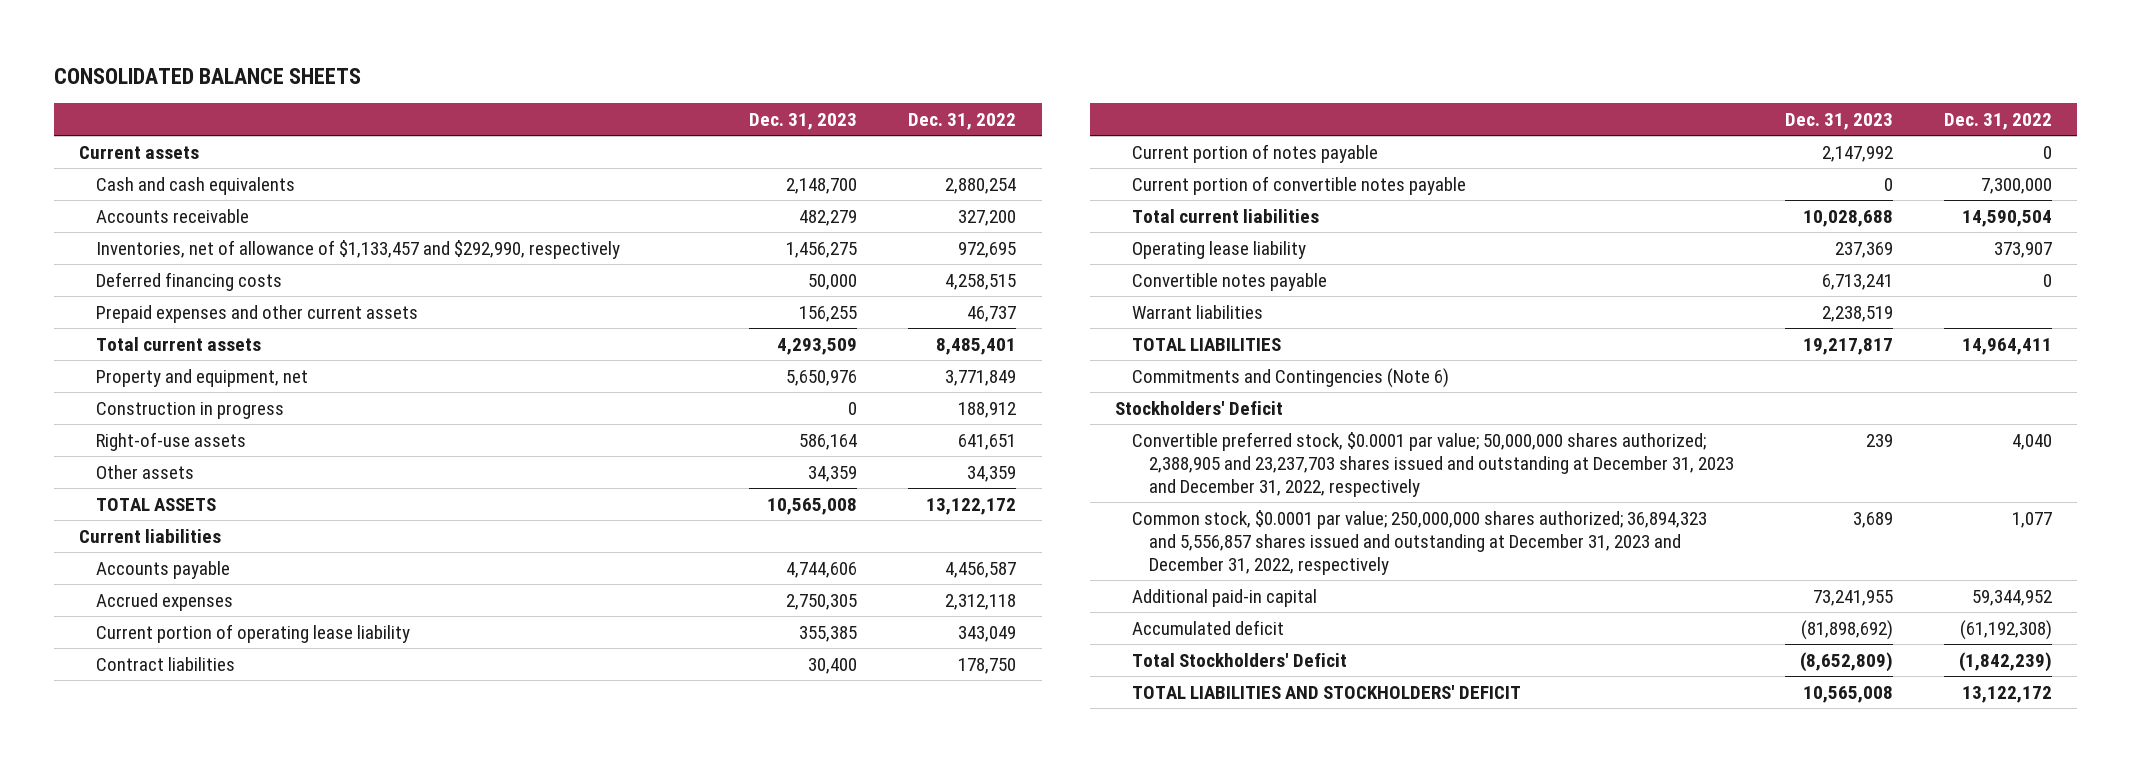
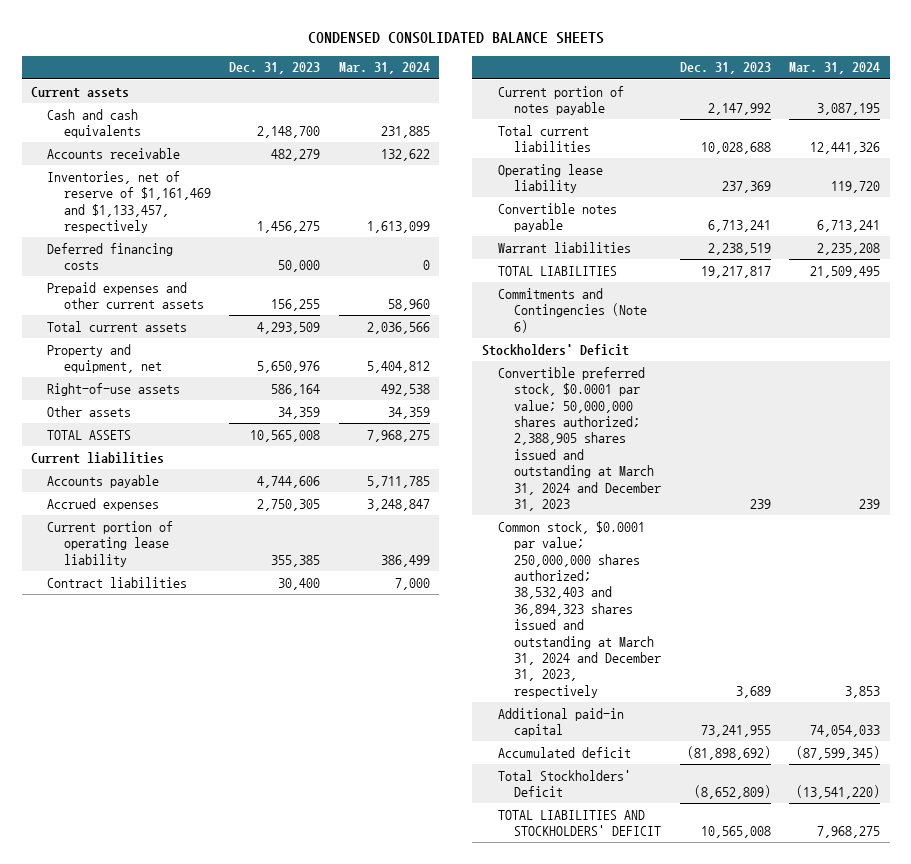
[53,67,361,84] CONSOLIDATED BALANCE SHEETS -> [307,32,604,45] CONDENSED CONSOLIDATED BALANCE SHEETS
[908,112,1017,130] Dec. 31, 2022 -> none
none -> [338,62,430,75] Mar. 31, 2024
[96,239,621,259] Inventories, net of allowance of $1,133,457 and $292,990, respectively -> [47,170,211,234] Inventories, net of reserve of $1,161,469 and $1,133,457, respectively
[96,401,285,419] Construction in progress -> none
[1132,175,1467,195] Current portion of convertible notes payable -> none
[1132,431,1735,497] Convertible preferred stock, $0.0001 par value; 50,000,000 shares authorized; 2,388,905 and 23,237,703 shares issued and outstanding at December 31, 2023 and December 31, 2022, respectively -> [497,366,662,512] Convertible preferred stock, $0.0001 par value; 50,000,000 shares authorized; 2,388,905 shares issued and outstanding at March 31, 2024 and December 31, 2023
[1132,509,1708,575] Common stock, $0.0001 par value; 250,000,000 shares authorized; 36,894,323 and 5,556,857 shares issued and outstanding at December 31, 2023 and December 31, 2022, respectively -> [497,520,662,698] Common stock, $0.0001 par value; 250,000,000 shares authorized; 38,532,403 and 36,894,323 shares issued and outstanding at March 31, 2024 and December 31, 2023, respectively

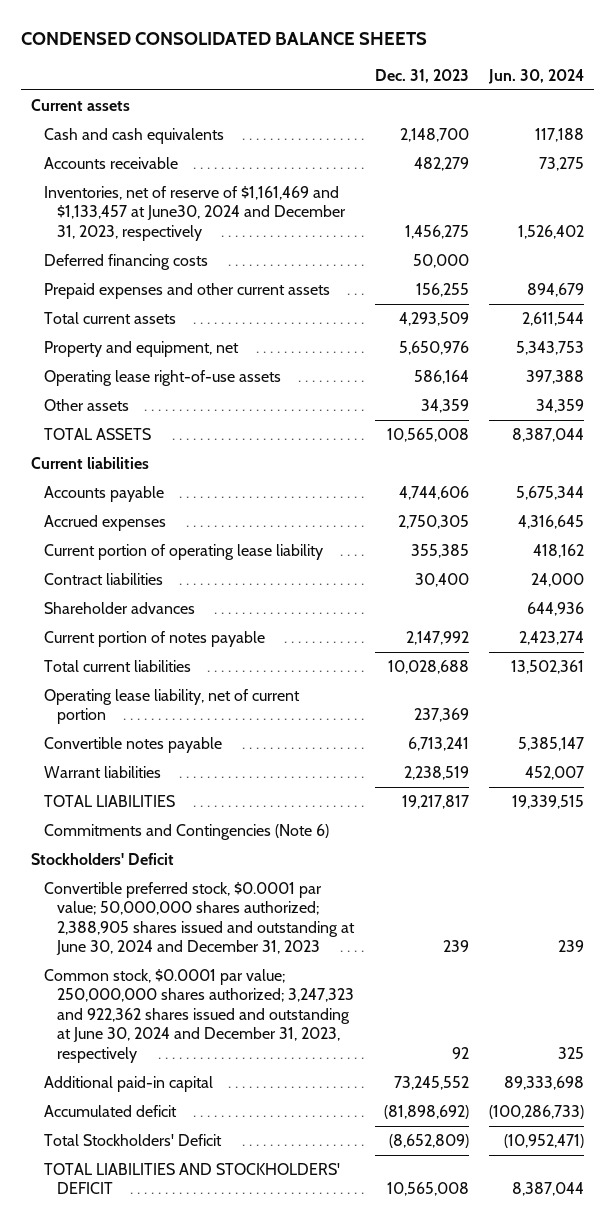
[338,62,430,75] Mar. 31, 2024 -> none
none -> [488,69,585,85] Jun. 30, 2024
[47,170,211,234] Inventories, net of reserve of $1,161,469 and $1,133,457, respectively -> [43,185,346,241] Inventories, net of reserve of $1,161,469 and $1,133,457 at June30, 2024 and December 31, 2023, respectively
[47,382,181,396] Right-of-use assets -> [43,369,281,386] Operating lease right-of-use assets
none -> [43,601,195,614] Shareholder advances
[497,163,603,194] Operating lease liability -> [43,688,300,725] Operating lease liability, net of current portion
[497,366,662,512] Convertible preferred stock, $0.0001 par value; 50,000,000 shares authorized; 2,388,905 shares issued and outstanding at March 31, 2024 and December 31, 2023 -> [43,881,355,956] Convertible preferred stock, $0.0001 par value; 50,000,000 shares authorized; 2,388,905 shares issued and outstanding at June 30, 2024 and December 31, 2023
[497,520,662,698] Common stock, $0.0001 par value; 250,000,000 shares authorized; 38,532,403 and 36,894,323 shares issued and outstanding at March 31, 2024 and December 31, 2023, respectively -> [43,968,354,1063] Common stock, $0.0001 par value; 250,000,000 shares authorized; 3,247,323 and 922,362 shares issued and outstanding at June 30, 2024 and December 31, 2023, respectively
[735,685,771,698] 3,689 -> [451,1046,469,1059] 92
[700,725,771,738] 73,241,955 -> [393,1075,469,1090] 73,245,552

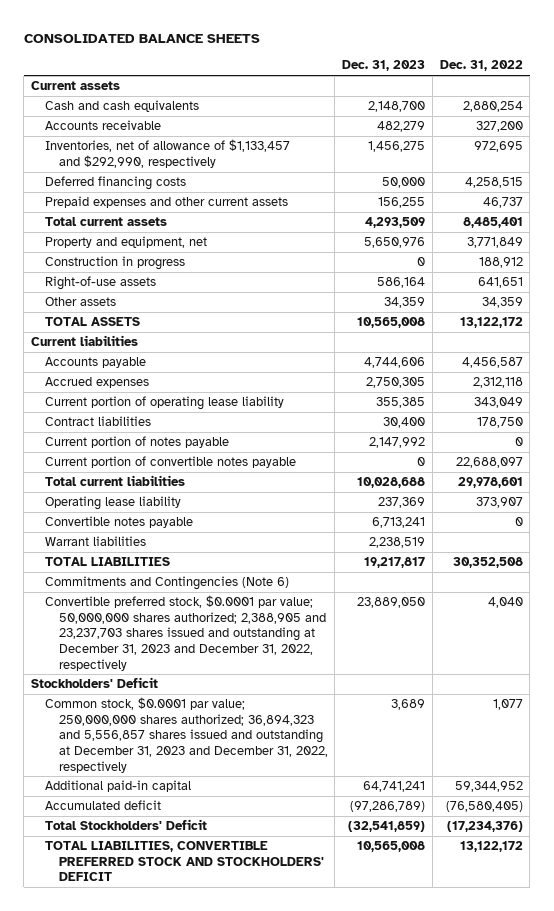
[20,32,427,46] CONDENSED CONSOLIDATED BALANCE SHEETS -> [23,33,260,43] CONSOLIDATED BALANCE SHEETS
[488,69,585,85] Jun. 30, 2024 -> none
none -> [439,60,523,72] Dec. 31, 2022
[43,185,346,241] Inventories, net of reserve of $1,161,469 and $1,133,457 at June30, 2024 and December 31, 2023, respectively -> [44,139,290,168] Inventories, net of allowance of $1,133,457 and $292,990, respectively
none -> [44,256,185,271] Construction in progress
[43,369,281,386] Operating lease right-of-use assets -> [44,276,156,291] Right-of-use assets
[43,601,195,614] Shareholder advances -> none
none -> [44,456,296,469] Current portion of convertible notes payable
[43,688,300,725] Operating lease liability, net of current portion -> [44,496,181,511] Operating lease liability
none -> [44,595,326,671] Convertible preferred stock, $0.0001 par value; 50,000,000 shares authorized; 2,388,905 and 23,237,703 shares issued and outstanding at December 31, 2023 and December 31, 2022, respectively
[43,881,355,956] Convertible preferred stock, $0.0001 par value; 50,000,000 shares authorized; 2,388,905 shares issued and outstanding at June 30, 2024 and December 31, 2023 -> none
[43,968,354,1063] Common stock, $0.0001 par value; 250,000,000 shares authorized; 3,247,323 and 922,362 shares issued and outstanding at June 30, 2024 and December 31, 2023, respectively -> [44,697,328,773] Common stock, $0.0001 par value; 250,000,000 shares authorized; 36,894,323 and 5,556,857 shares issued and outstanding at December 31, 2023 and December 31, 2022, respectively
[451,1046,469,1059] 92 -> [391,699,426,711] 3,689
[393,1075,469,1090] 73,245,552 -> [363,781,426,793] 64,741,241
[383,1104,469,1119] (81,898,692) -> [350,801,426,813] (97,286,789)
[388,1133,469,1148] (8,652,809) -> [348,821,426,833] (32,541,859)
[43,1162,340,1195] TOTAL LIABILITIES AND STOCKHOLDERS' DEFICIT -> [44,841,324,882] TOTAL LIABILITIES, CONVERTIBLE PREFERRED STOCK AND STOCKHOLDERS' DEFICIT

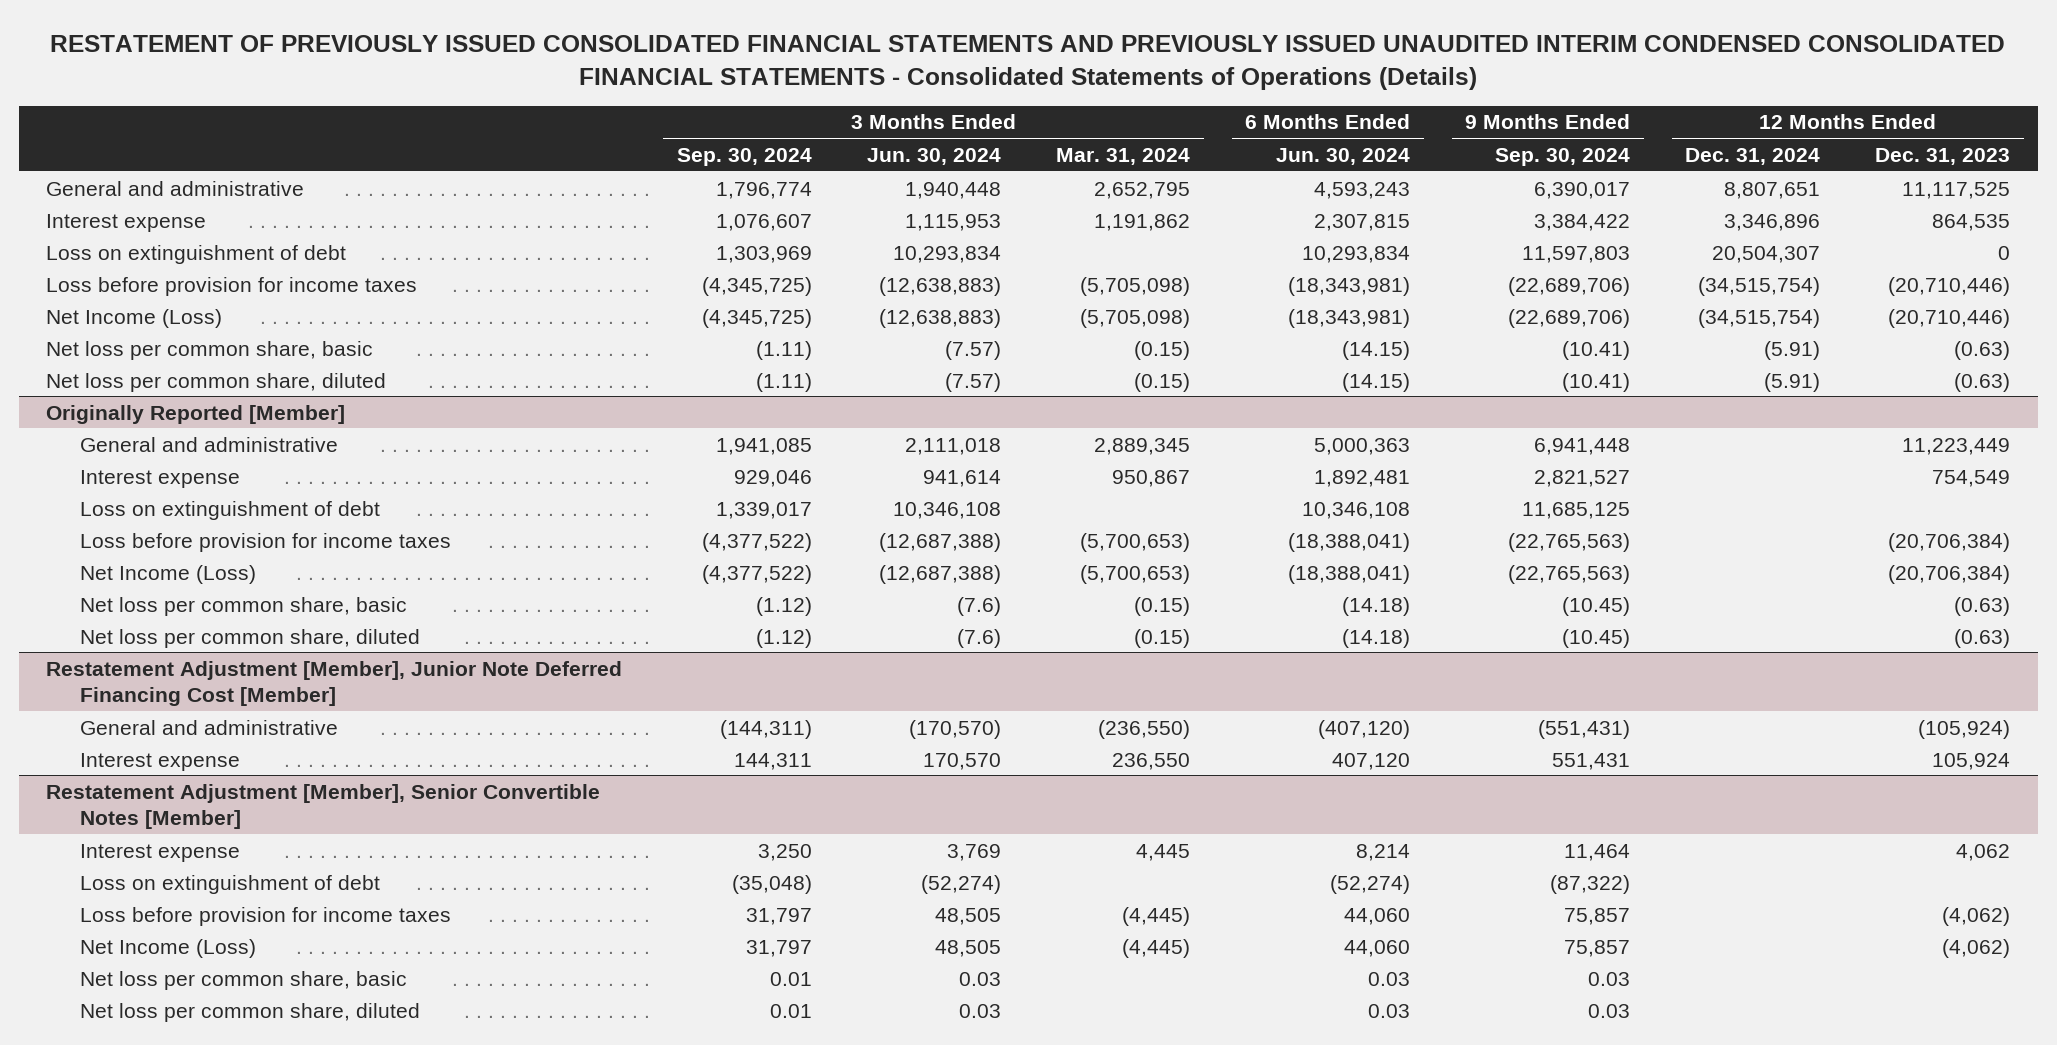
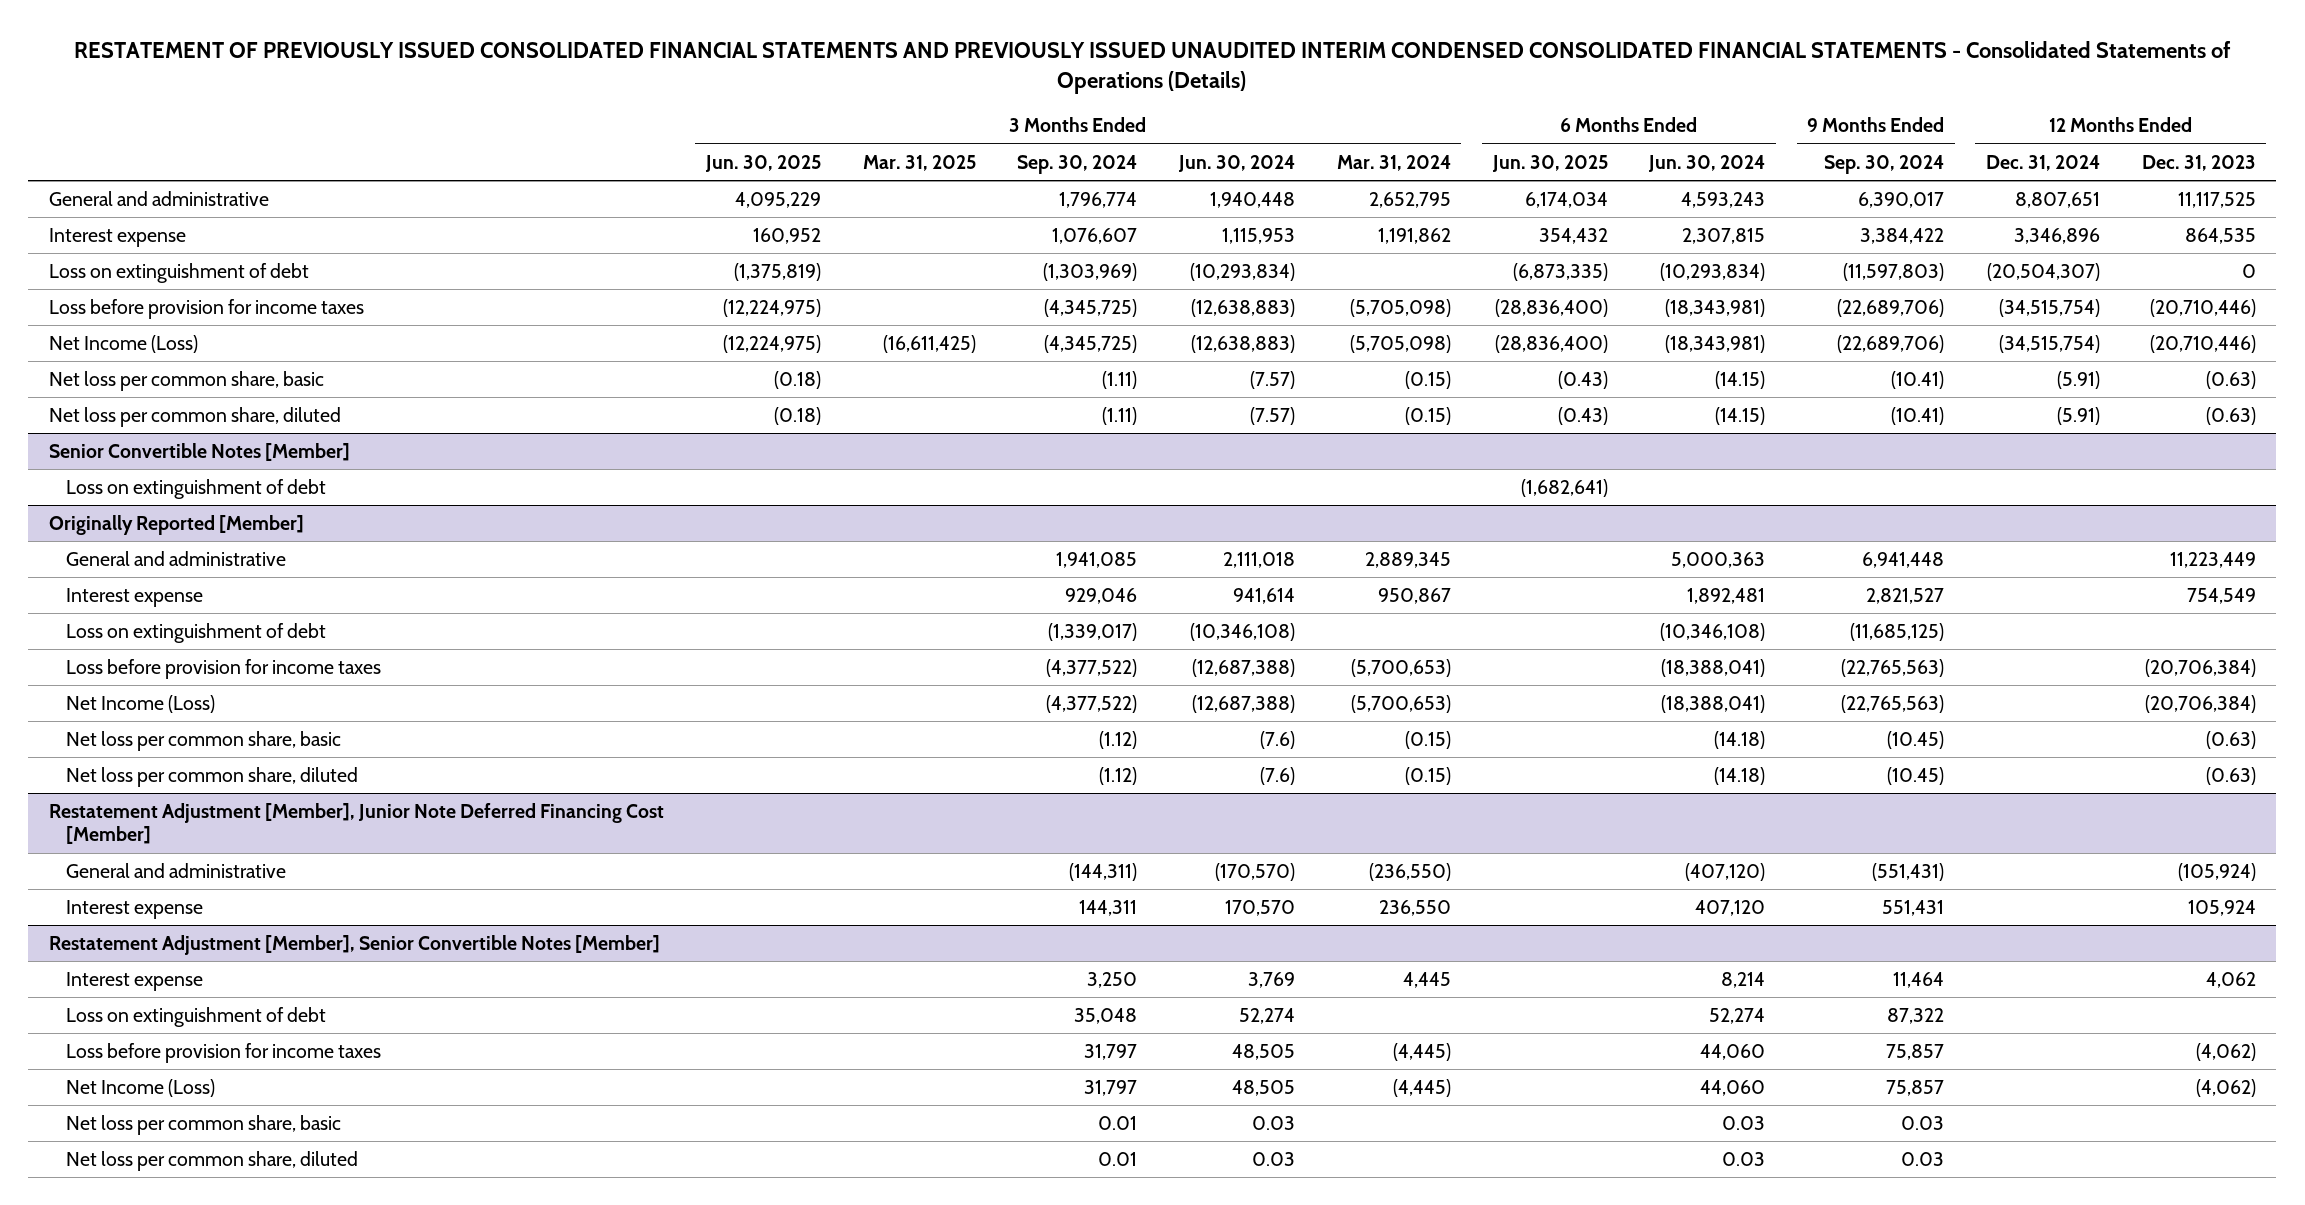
none -> [704,154,821,172] Jun. 30, 2025
none -> [862,154,976,171] Mar. 31, 2025
none -> [1491,154,1608,172] Jun. 30, 2025
[716,245,813,263] 1,303,969 -> [1043,262,1138,281] (1,303,969)
[893,245,1002,263] 10,293,834 -> [1190,262,1296,281] (10,293,834)
[1302,245,1411,263] 10,293,834 -> [1660,262,1766,281] (10,293,834)
[1522,245,1631,263] 11,597,803 -> [1843,262,1945,281] (11,597,803)
[1712,245,1821,263] 20,504,307 -> [1986,262,2100,281] (20,504,307)
none -> [49,442,351,461] Senior Convertible Notes [Member]
none -> [65,478,326,499] Loss on extinguishment of debt
[716,501,813,519] 1,339,017 -> [1048,622,1138,641] (1,339,017)
[893,501,1002,519] 10,346,108 -> [1190,622,1296,641] (10,346,108)
[1302,501,1411,519] 10,346,108 -> [1660,622,1766,641] (10,346,108)
[1522,501,1631,519] 11,685,125 -> [1850,622,1945,641] (11,685,125)
[732,874,813,894] (35,048) -> [1074,1007,1138,1024] 35,048
[921,874,1002,894] (52,274) -> [1239,1007,1296,1024] 52,274
[1330,874,1411,894] (52,274) -> [1709,1007,1766,1024] 52,274
[1550,874,1631,894] (87,322) -> [1887,1007,1945,1024] 87,322

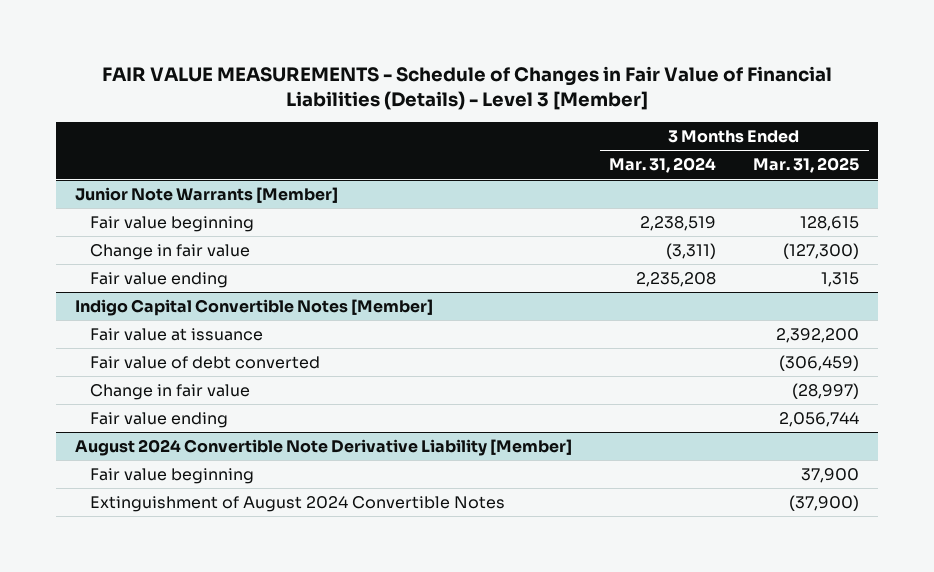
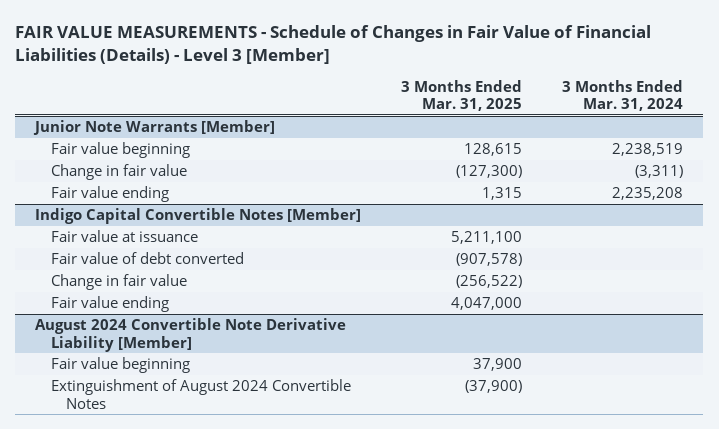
[776,328,860,344] 2,392,200 -> [451,230,523,244] 5,211,100
[779,355,860,372] (306,459) -> [456,252,523,266] (907,578)
[792,383,860,400] (28,997) -> [456,274,523,288] (256,522)
[779,412,860,428] 2,056,744 -> [451,296,523,310] 4,047,000

